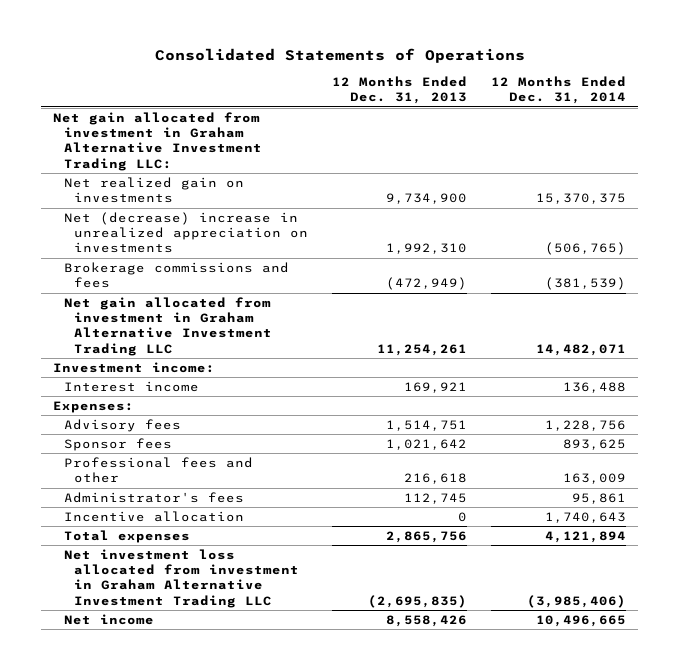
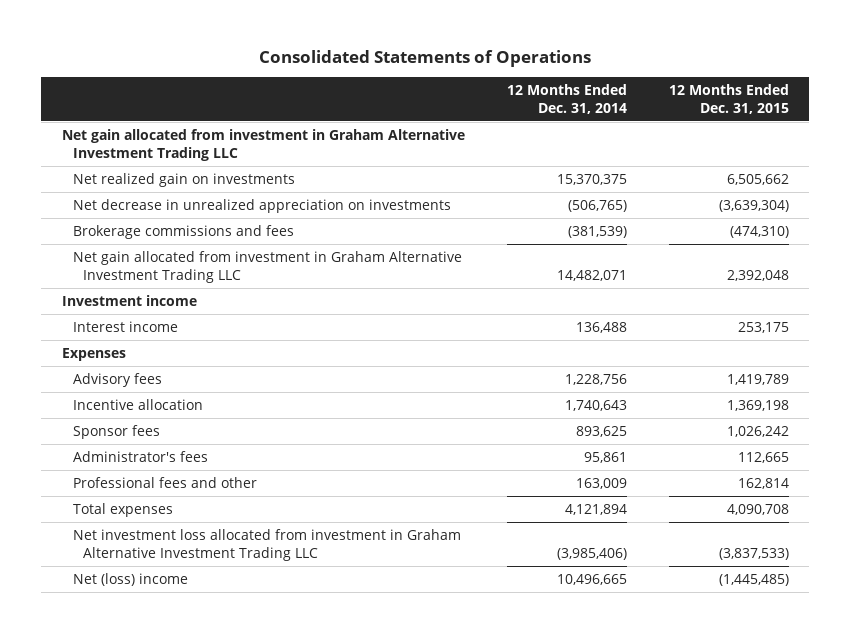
[332,75,468,105] 12 Months Ended Dec. 31, 2013 -> none
none -> [668,84,789,114] 12 Months Ended Dec. 31, 2015
[53,111,262,171] Net gain allocated from investment in Graham Alternative Investment Trading LLC: -> [62,129,466,161] Net gain allocated from investment in Graham Alternative Investment Trading LLC
[63,211,309,254] Net (decrease) increase in unrealized appreciation on investments -> [72,199,451,214] Net decrease in unrealized appreciation on investments
[53,361,216,373] Investment income: -> [62,295,198,307] Investment income
[53,400,135,413] Expenses: -> [62,348,127,362] Expenses
[63,510,244,522] Incentive allocation -> [72,399,203,411] Incentive allocation
[63,456,253,484] Professional fees and other -> [72,477,257,489] Professional fees and other
[63,613,154,625] Net income -> [72,573,188,587] Net (loss) income

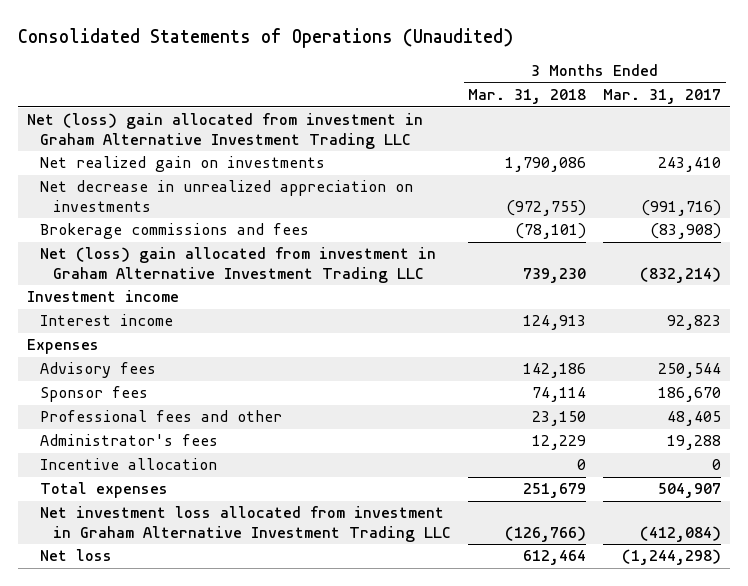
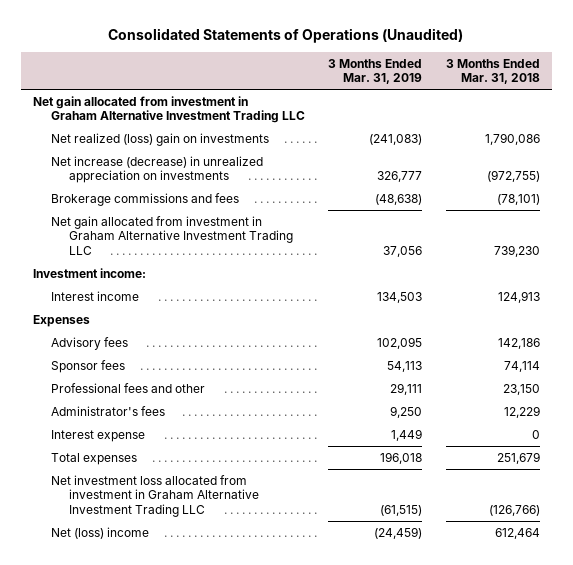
[603,89,722,105] Mar. 31, 2017 -> none
none -> [328,58,423,85] 3 Months Ended Mar. 31, 2019
[26,113,423,149] Net (loss) gain allocated from investment in Graham Alternative Investment Trading LLC -> [32,95,306,124] Net gain allocated from investment in Graham Alternative Investment Trading LLC
[39,156,325,173] Net realized gain on investments -> [51,132,270,146] Net realized (loss) gain on investments
[39,180,413,212] Net decrease in unrealized appreciation on investments -> [51,155,264,184] Net increase (decrease) in unrealized appreciation on investments
[39,247,436,283] Net (loss) gain allocated from investment in Graham Alternative Investment Trading LLC -> [51,215,294,255] Net gain allocated from investment in Graham Alternative Investment Trading LLC
[26,290,179,303] Investment income -> [32,267,146,278] Investment income:
[39,458,217,471] Incentive allocation -> none
none -> [51,429,146,442] Interest expense
[39,549,112,562] Net loss -> [51,526,150,539] Net (loss) income

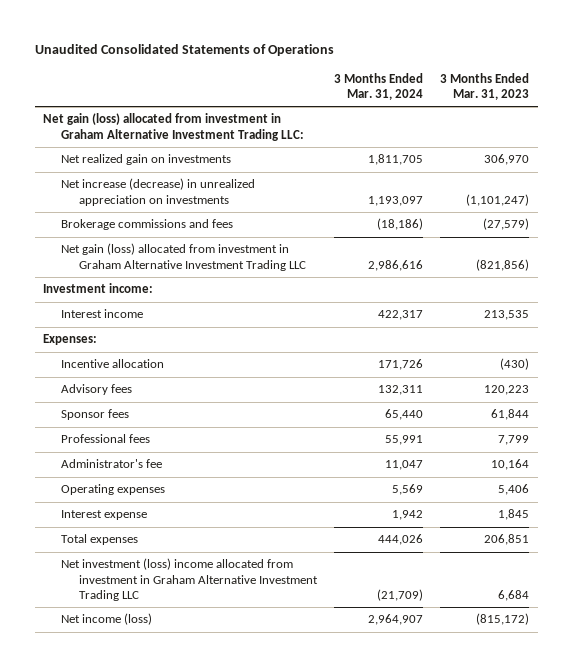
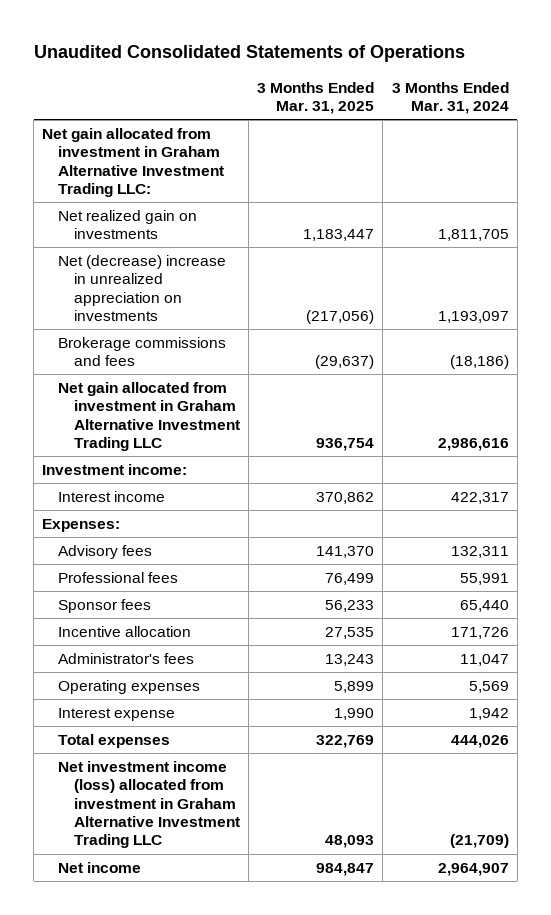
[440,72,530,100] 3 Months Ended Mar. 31, 2023 -> none
none -> [257,81,375,115] 3 Months Ended Mar. 31, 2025
[43,113,304,141] Net gain (loss) allocated from investment in Graham Alternative Investment Trading LLC: -> [42,127,225,198] Net gain allocated from investment in Graham Alternative Investment Trading LLC:
[60,178,255,206] Net increase (decrease) in unrealized appreciation on investments -> [58,254,227,322] Net (decrease) increase in unrealized appreciation on investments
[60,243,306,271] Net gain (loss) allocated from investment in Graham Alternative Investment Trading LLC -> [58,381,240,452] Net gain allocated from investment in Graham Alternative Investment Trading LLC
[60,409,129,421] Sponsor fees -> [58,598,152,613] Sponsor fees
[60,359,164,369] Incentive allocation -> [58,625,192,637] Incentive allocation
[60,459,162,469] Administrator's fee -> [58,652,195,664] Administrator's fees
[60,558,318,601] Net investment (loss) income allocated from investment in Graham Alternative Investment Trading LLC -> [58,760,240,849] Net investment income (loss) allocated from investment in Graham Alternative Investment Trading LLC
[60,613,152,626] Net income (loss) -> [58,861,142,873] Net income

